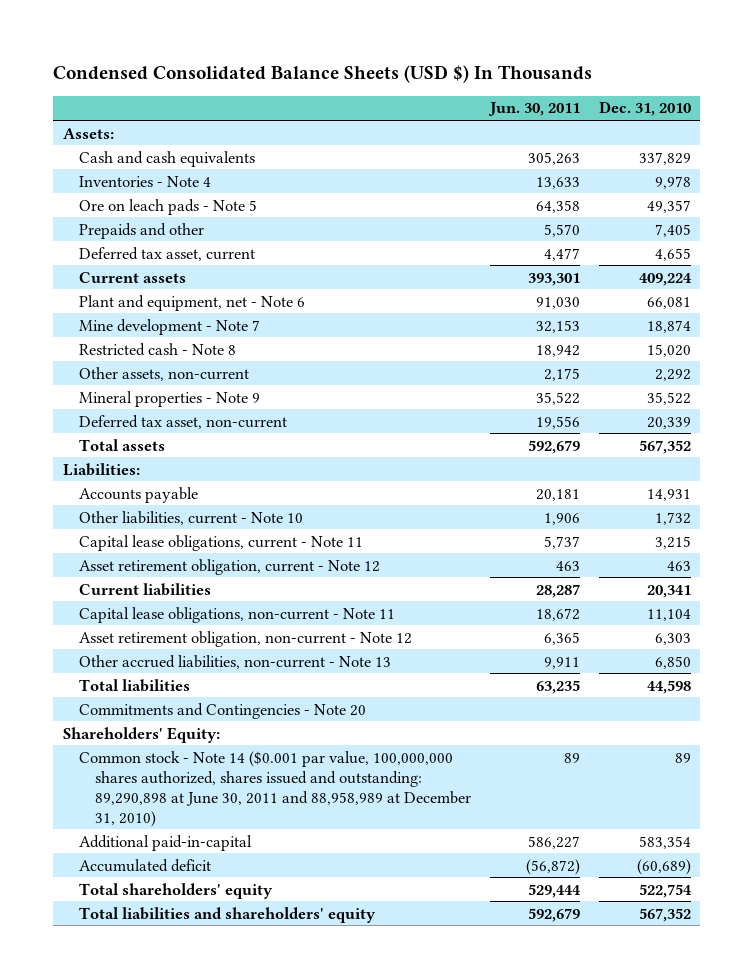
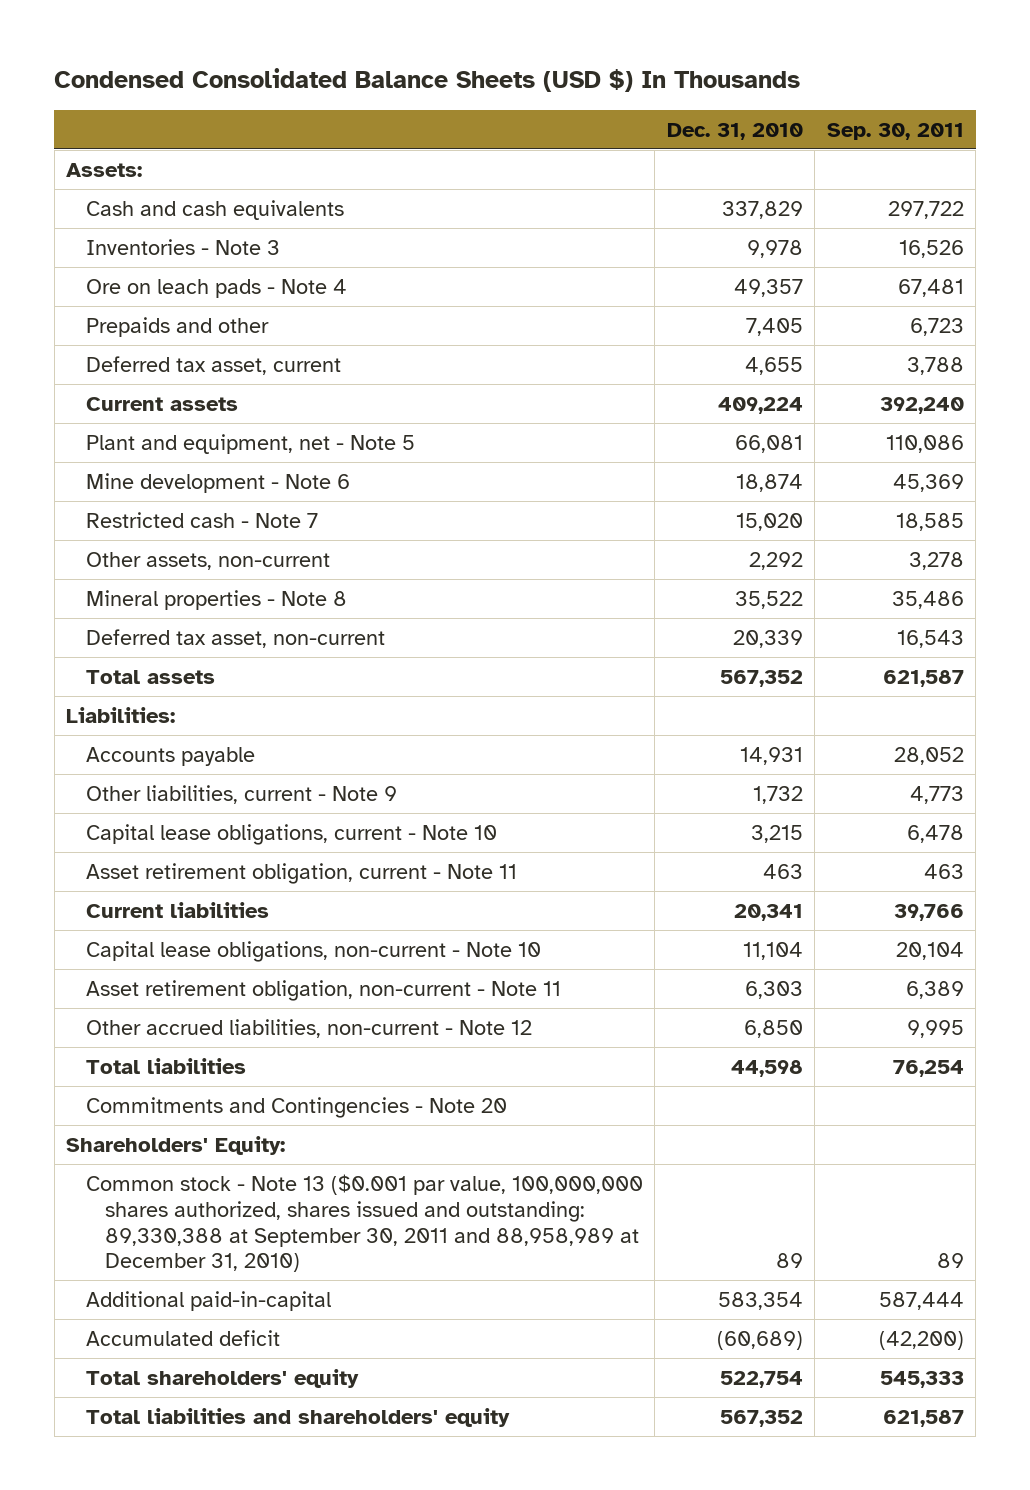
[487,102,580,117] Jun. 30, 2011 -> none
none -> [826,122,964,140] Sep. 30, 2011
[78,175,211,187] Inventories - Note 4 -> [85,238,280,255] Inventories - Note 3
[78,198,257,215] Ore on leach pads - Note 5 -> [85,278,347,298] Ore on leach pads - Note 4
[78,294,305,311] Plant and equipment, net - Note 6 -> [85,433,415,454] Plant and equipment, net - Note 5
[78,318,260,335] Mine development - Note 7 -> [85,472,350,493] Mine development - Note 6
[78,342,236,356] Restricted cash - Note 8 -> [85,511,318,528] Restricted cash - Note 7
[78,390,260,407] Mineral properties - Note 9 -> [85,589,347,610] Mineral properties - Note 8
[78,510,303,525] Other liabilities, current - Note 10 -> [85,784,397,804] Other liabilities, current - Note 9
[78,534,363,551] Capital lease obligations, current - Note 11 -> [85,823,497,845] Capital lease obligations, current - Note 10
[78,558,380,575] Asset retirement obligation, current - Note 12 -> [85,862,517,884] Asset retirement obligation, current - Note 11
[78,606,395,623] Capital lease obligations, non-current - Note 11 -> [85,940,541,962] Capital lease obligations, non-current - Note 10
[78,630,412,647] Asset retirement obligation, non-current - Note 12 -> [85,979,561,1001] Asset retirement obligation, non-current - Note 11
[78,654,391,669] Other accrued liabilities, non-current - Note 13 -> [85,1018,532,1038] Other accrued liabilities, non-current - Note 12
[78,750,471,827] Common stock - Note 14 ($0.001 par value, 100,000,000 shares authorized, shares issued and outstanding: 89,290,898 at June 30, 2011 and 88,958,989 at December 31, 2010) -> [85,1173,643,1273] Common stock - Note 13 ($0.001 par value, 100,000,000 shares authorized, shares issued and outstanding: 89,330,388 at September 30, 2011 and 88,958,989 at December 31, 2010)

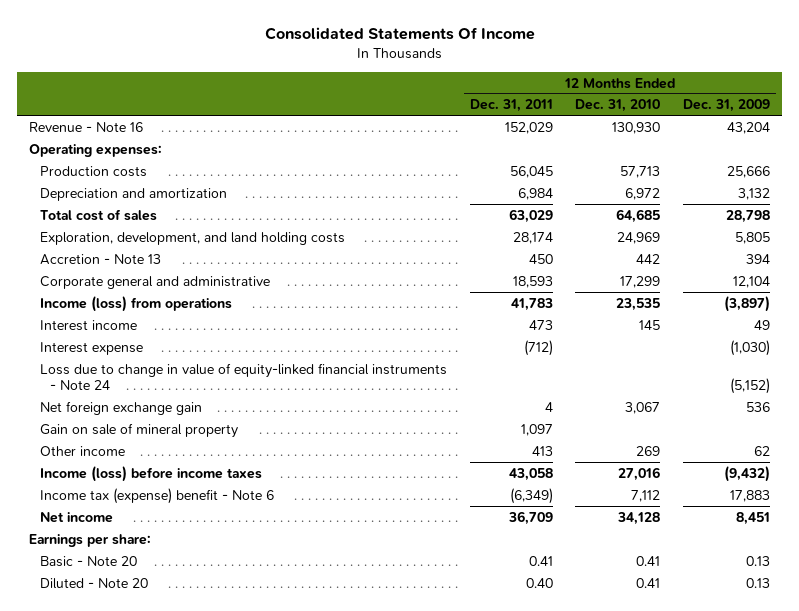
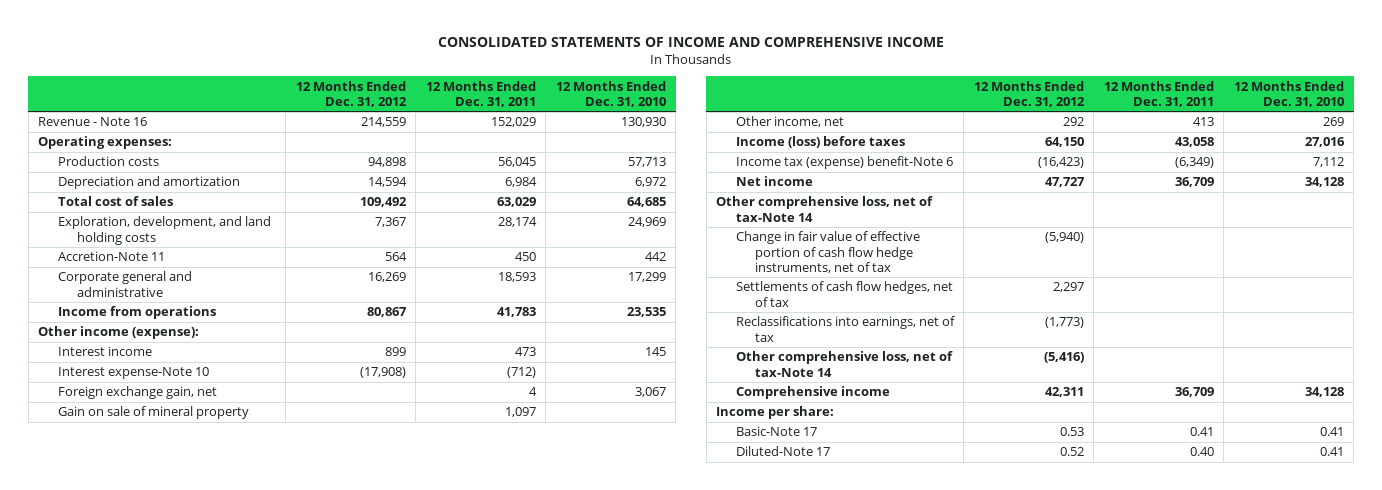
[264,26,535,40] Consolidated Statements Of Income -> [438,37,945,48] CONSOLIDATED STATEMENTS OF INCOME AND COMPREHENSIVE INCOME
[683,99,771,113] Dec. 31, 2009 -> none
none -> [295,80,407,107] 12 Months Ended Dec. 31, 2012
[39,253,161,265] Accretion - Note 13 -> [57,251,165,262] Accretion-Note 11
[39,295,232,312] Income (loss) from operations -> [57,306,216,320] Income from operations
none -> [38,326,200,340] Other income (expense):
[39,362,447,391] Loss due to change in value of equity-linked financial instruments - Note 24 -> none
[39,341,143,355] Interest expense -> [57,367,209,380] Interest expense-Note 10
[39,400,202,415] Net foreign exchange gain -> [57,386,217,400] Foreign exchange gain, net
[39,445,125,456] Other income -> [735,116,844,128] Other income, net
[39,465,262,482] Income (loss) before income taxes -> [735,136,905,149] Income (loss) before taxes
[39,487,274,504] Income tax (expense) benefit - Note 6 -> [735,156,953,170] Income tax (expense) benefit-Note 6
none -> [716,196,934,222] Other comprehensive loss, net of tax-Note 14
none -> [735,231,920,273] Change in fair value of effective portion of cash flow hedge instruments, net of tax
none -> [735,281,953,307] Settlements of cash flow hedges, net of tax
none -> [735,316,955,342] Reclassifications into earnings, net of tax
none -> [735,351,953,377] Other comprehensive loss, net of tax-Note 14
none -> [735,386,890,400] Comprehensive income
[28,533,151,547] Earnings per share: -> [716,406,835,420] Income per share:
[39,555,137,567] Basic - Note 20 -> [735,426,817,437] Basic-Note 17
[39,577,148,589] Diluted - Note 20 -> [735,446,830,457] Diluted-Note 17

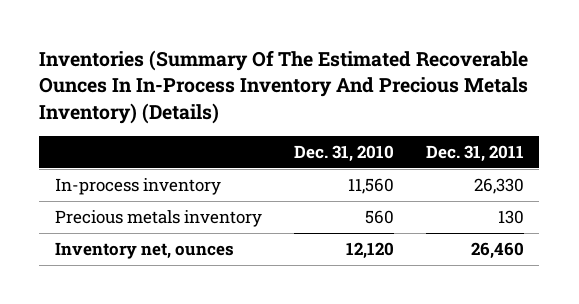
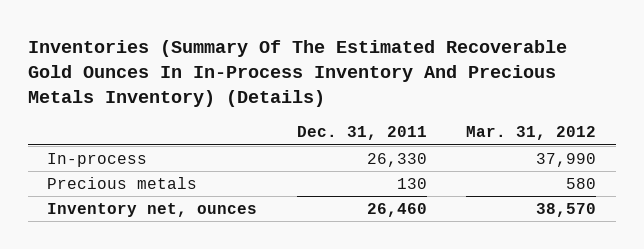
[39,49,529,124] Inventories (Summary Of The Estimated Recoverable Ounces In In-Process Inventory And Precious Metals Inventory) (Details) -> [27,39,567,108] Inventories (Summary Of The Estimated Recoverable Gold Ounces In In-Process Inventory And Precious Metals Inventory) (Details)
[293,144,394,162] Dec. 31, 2010 -> none
none -> [466,126,597,141] Mar. 31, 2012
[55,178,222,196] In-process inventory -> [47,152,148,167] In-process
[55,210,263,228] Precious metals inventory -> [47,176,198,189] Precious metals

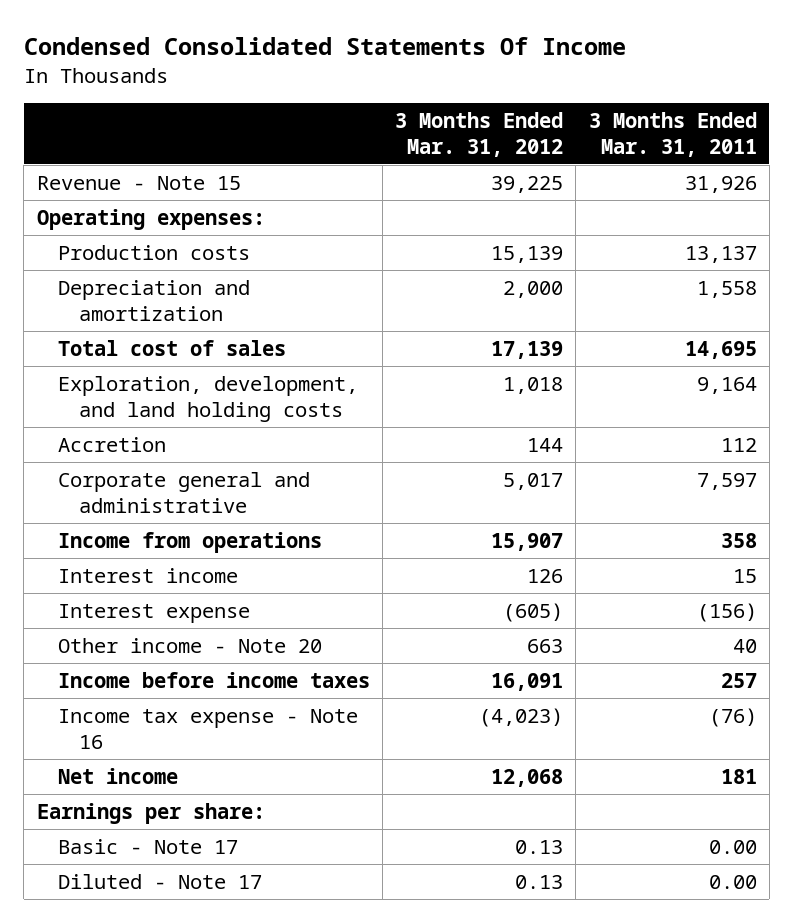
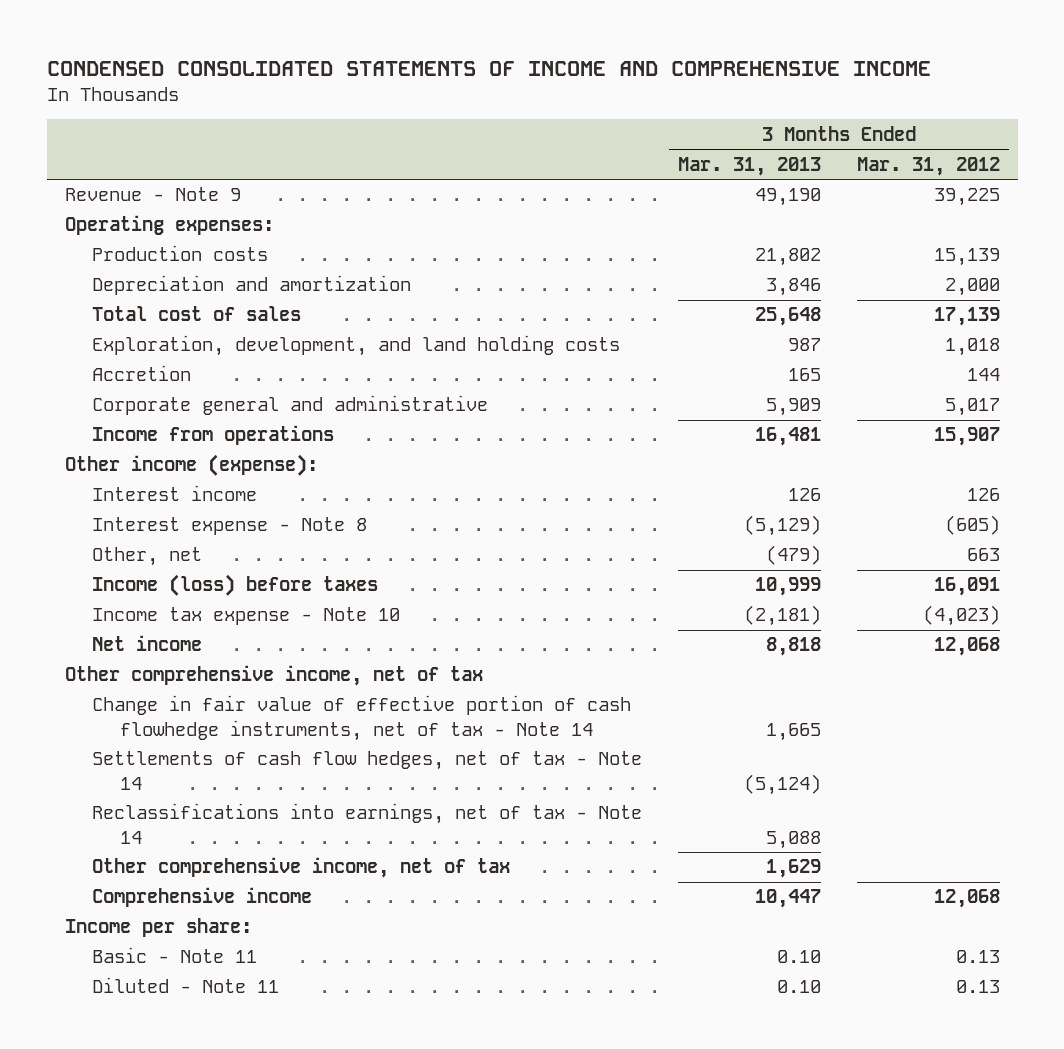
[23,37,626,56] Condensed Consolidated Statements Of Income -> [46,60,931,76] CONDENSED CONSOLIDATED STATEMENTS OF INCOME AND COMPREHENSIVE INCOME
[588,111,757,157] 3 Months Ended Mar. 31, 2011 -> none
none -> [678,156,822,176] Mar. 31, 2013
[36,175,241,190] Revenue - Note 15 -> [64,187,241,202] Revenue - Note 9
none -> [64,454,318,477] Other income (expense):
[57,603,250,623] Interest expense -> [92,517,368,536] Interest expense - Note 8
[57,637,322,653] Other income - Note 20 -> [92,547,203,567] Other, net
[57,671,370,688] Income before income taxes -> [92,574,379,597] Income (loss) before taxes
[57,708,358,749] Income tax expense - Note 16 -> [92,607,401,626] Income tax expense - Note 10
none -> [64,665,483,687] Other comprehensive income, net of tax
none -> [92,695,632,741] Change in fair value of effective portion of cash flowhedge instruments, net of tax - Note 14
none -> [92,751,643,790] Settlements of cash flow hedges, net of tax - Note 14
none -> [92,803,643,844] Reclassifications into earnings, net of tax - Note 14
none -> [92,857,511,879] Other comprehensive income, net of tax
none -> [92,887,313,908] Comprehensive income
[36,802,265,824] Earnings per share: -> [64,918,252,938] Income per share:
[57,838,238,854] Basic - Note 17 -> [92,947,258,964] Basic - Note 11
[57,873,262,889] Diluted - Note 17 -> [92,977,280,994] Diluted - Note 11

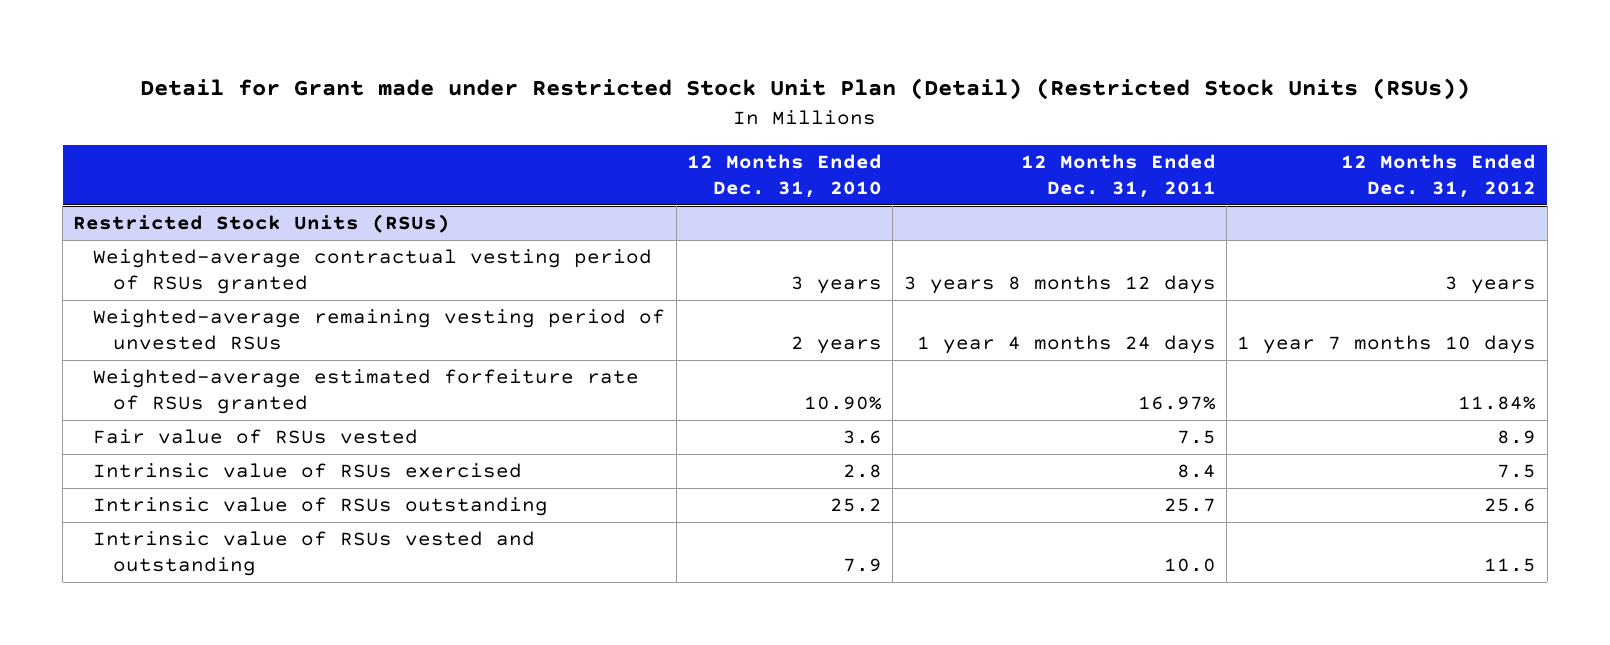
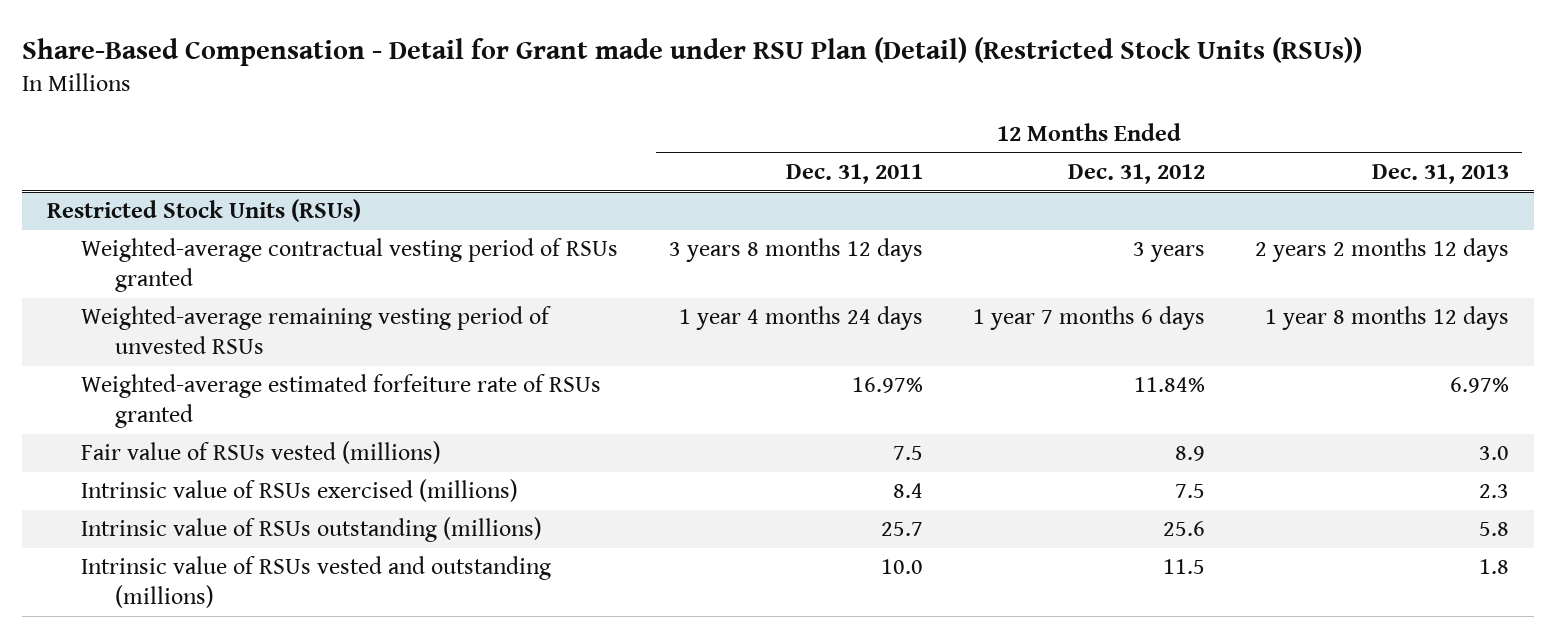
[139,78,1470,101] Detail for Grant made under Restricted Stock Unit Plan (Detail) (Restricted Stock Units (RSUs)) -> [22,37,1363,67] Share-Based Compensation - Detail for Grant made under RSU Plan (Detail) (Restricted Stock Units (RSUs))
[687,153,883,198] 12 Months Ended Dec. 31, 2010 -> none
none -> [1372,164,1510,185] Dec. 31, 2013
[1237,335,1537,355] 1 year 7 months 10 days -> [972,306,1205,331] 1 year 7 months 6 days
[93,429,419,445] Fair value of RSUs vested -> [81,441,442,465] Fair value of RSUs vested (millions)
[93,463,523,479] Intrinsic value of RSUs exercised -> [81,479,519,503] Intrinsic value of RSUs exercised (millions)
[93,497,549,517] Intrinsic value of RSUs outstanding -> [81,517,543,543] Intrinsic value of RSUs outstanding (millions)
[93,531,536,577] Intrinsic value of RSUs vested and outstanding -> [81,556,552,609] Intrinsic value of RSUs vested and outstanding (millions)

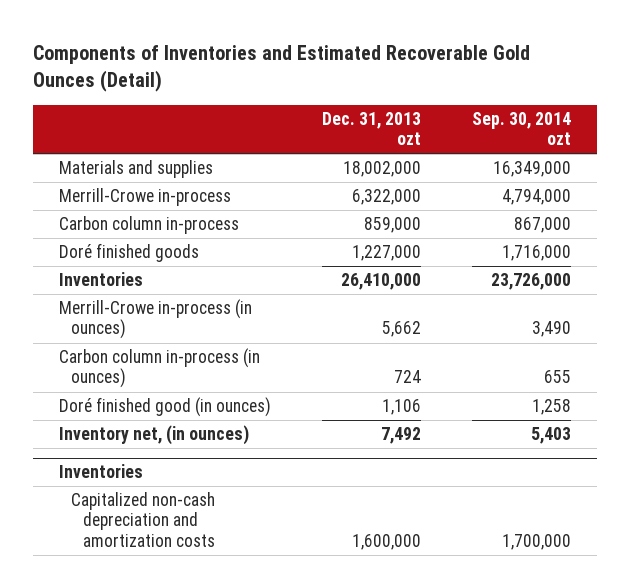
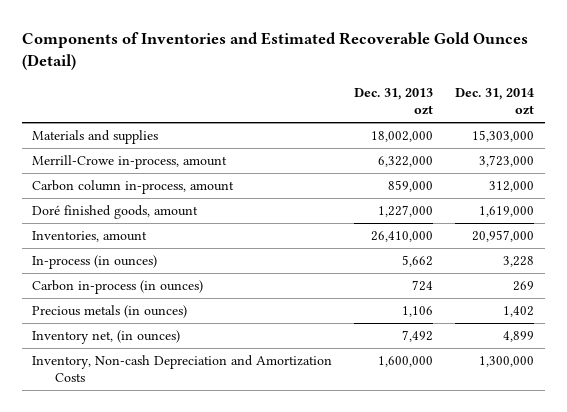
[471,112,571,146] Sep. 30, 2014 ozt -> none
none -> [455,88,535,116] Dec. 31, 2014 ozt
[58,188,231,207] Merrill-Crowe in-process -> [32,155,228,170] Merrill-Crowe in-process, amount
[58,216,239,235] Carbon column in-process -> [32,180,235,195] Carbon column in-process, amount
[58,243,199,263] Doré finished goods -> [32,205,199,220] Doré finished goods, amount
[58,272,143,287] Inventories -> [32,231,148,243] Inventories, amount
[58,299,252,340] Merrill-Crowe in-process (in ounces) -> [32,255,158,270] In-process (in ounces)
[58,348,260,389] Carbon column in-process (in ounces) -> [32,280,204,295] Carbon in-process (in ounces)
[58,397,271,418] Doré finished good (in ounces) -> [32,305,188,319] Precious metals (in ounces)
[58,464,143,479] Inventories -> none
[70,492,216,547] Capitalized non-cash depreciation and amortization costs -> [32,355,333,383] Inventory, Non-cash Depreciation and Amortization Costs

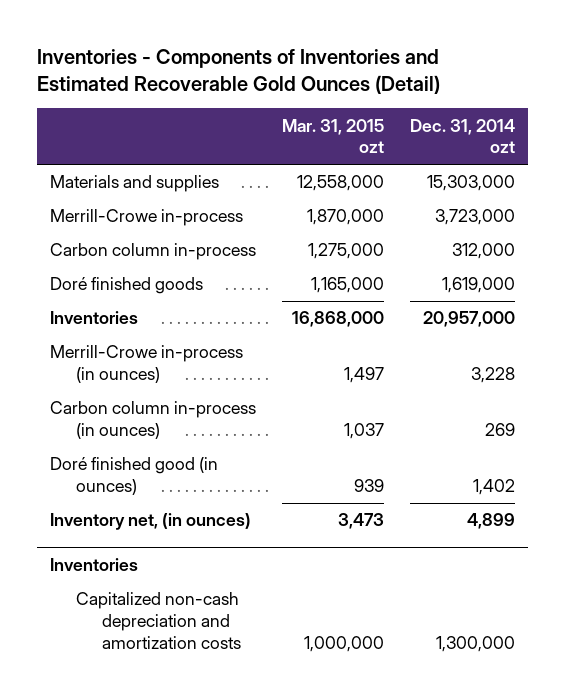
[21,31,528,70] Components of Inventories and Estimated Recoverable Gold Ounces (Detail) -> [36,48,440,94] Inventories - Components of Inventories and Estimated Recoverable Gold Ounces (Detail)
[354,88,434,116] Dec. 31, 2013 ozt -> none
none -> [281,118,384,154] Mar. 31, 2015 ozt
[32,155,228,170] Merrill-Crowe in-process, amount -> [49,209,243,227] Merrill-Crowe in-process
[32,180,235,195] Carbon column in-process, amount -> [49,243,256,261] Carbon column in-process
[32,205,199,220] Doré finished goods, amount -> [49,277,203,295] Doré finished goods
[32,231,148,243] Inventories, amount -> [49,311,138,325] Inventories
[32,255,158,270] In-process (in ounces) -> [49,345,243,384] Merrill-Crowe in-process (in ounces)
[32,280,204,295] Carbon in-process (in ounces) -> [49,401,256,440] Carbon column in-process (in ounces)
[32,305,188,319] Precious metals (in ounces) -> [49,457,218,496] Doré finished good (in ounces)
none -> [49,558,138,572] Inventories
[32,355,333,383] Inventory, Non-cash Depreciation and Amortization Costs -> [76,592,242,649] Capitalized non-cash depreciation and amortization costs

